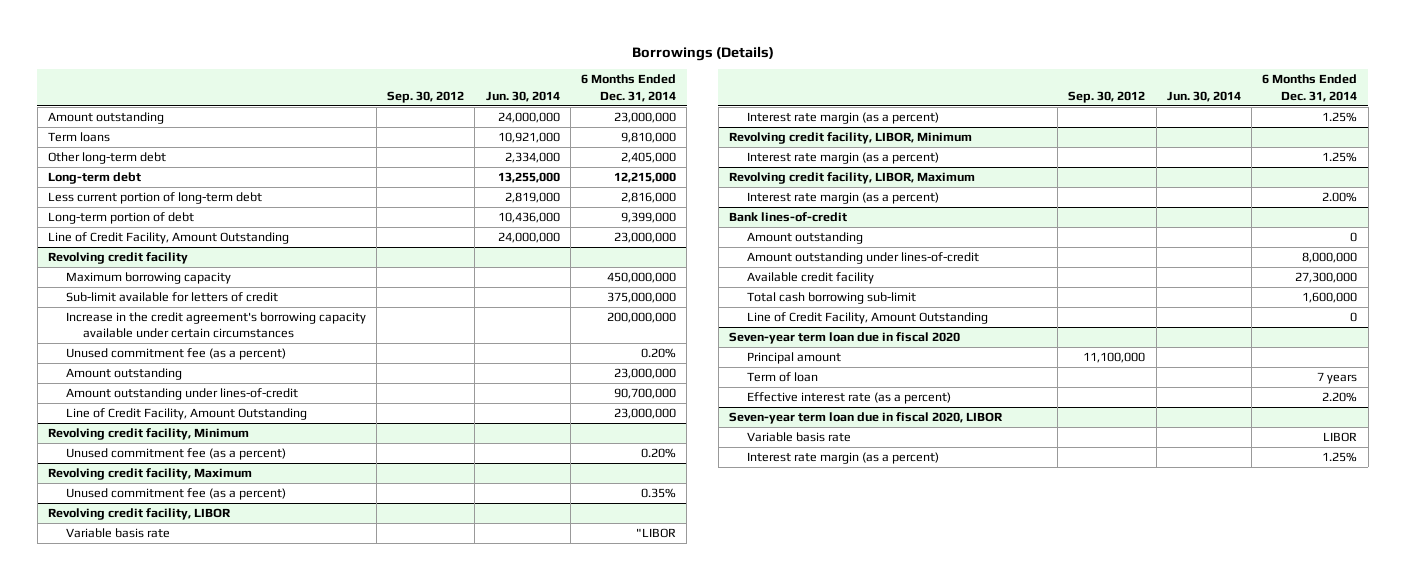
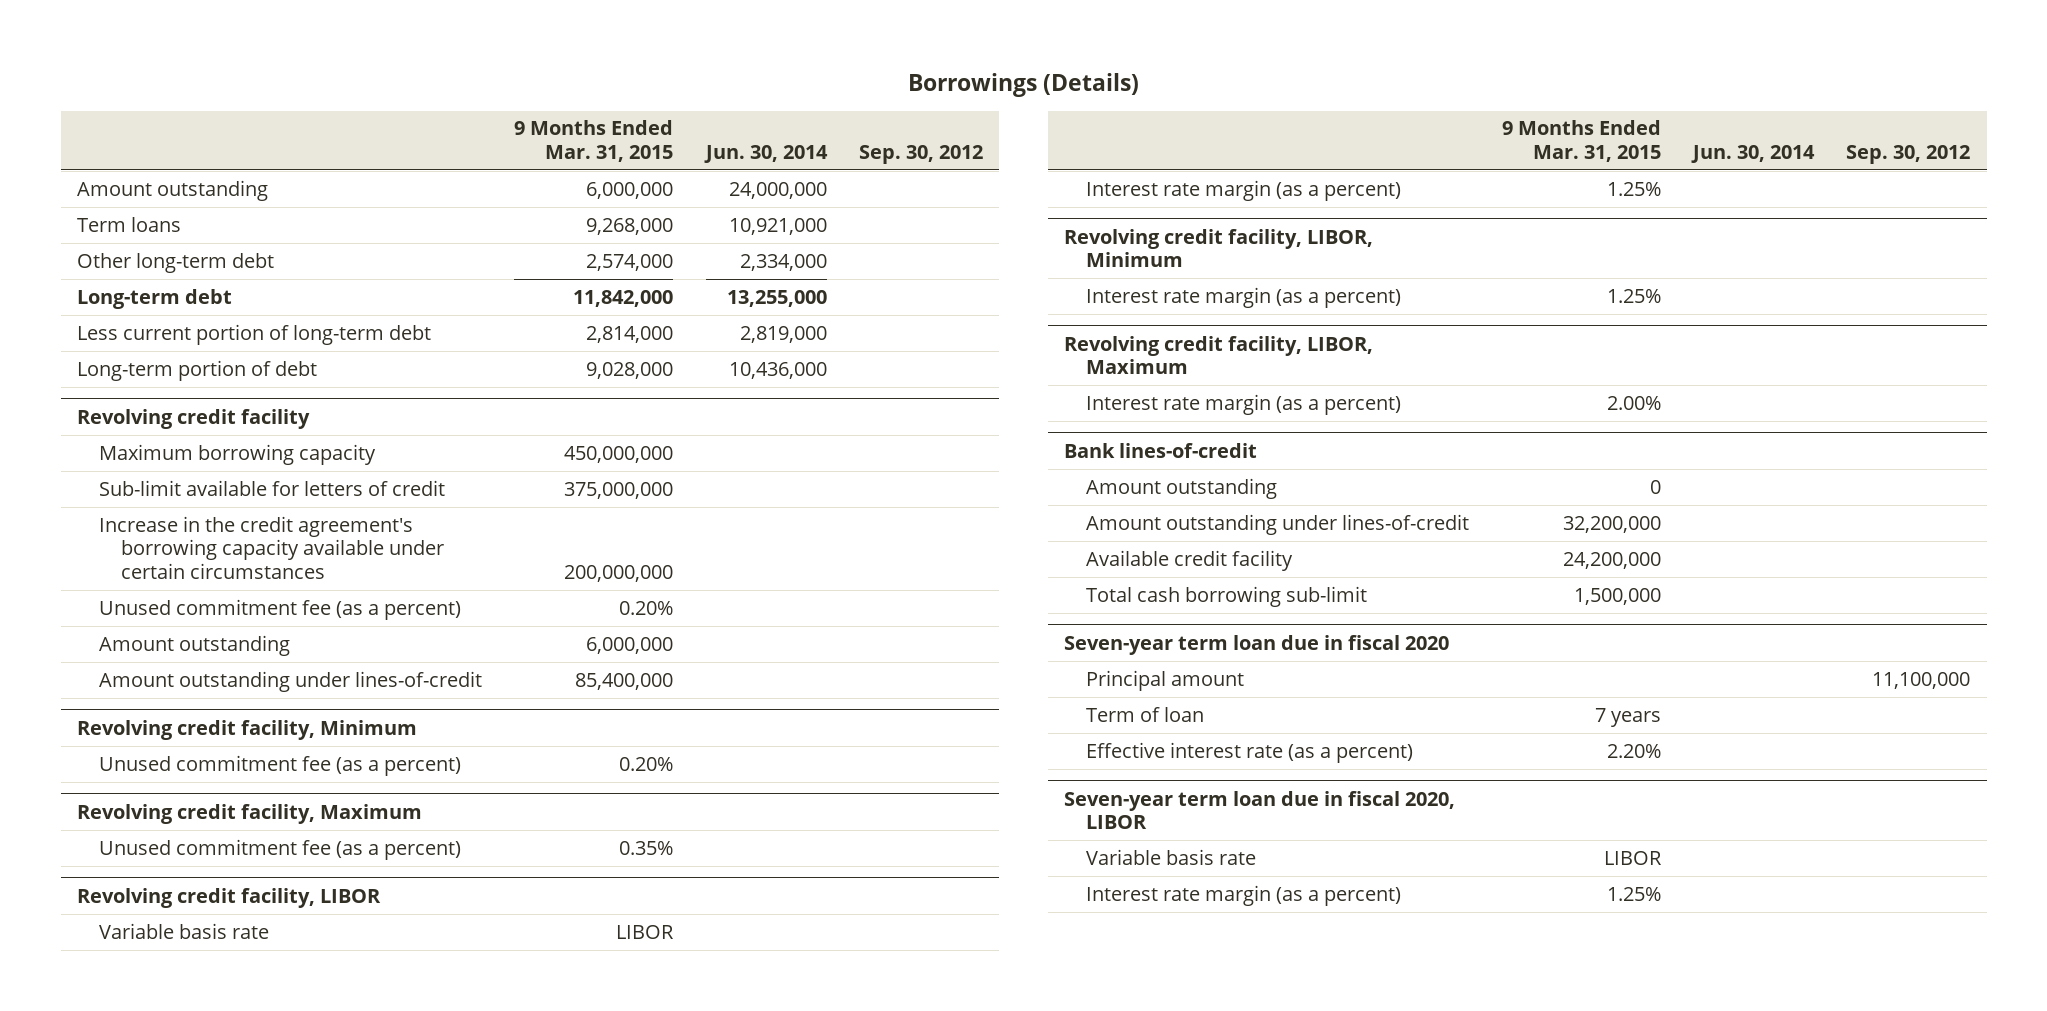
[581,74,677,102] 6 Months Ended Dec. 31, 2014 -> none
none -> [514,120,674,162] 9 Months Ended Mar. 31, 2015
[47,232,289,245] Line of Credit Facility, Amount Outstanding -> none
[65,408,307,421] Line of Credit Facility, Amount Outstanding -> none
[746,312,988,325] Line of Credit Facility, Amount Outstanding -> none

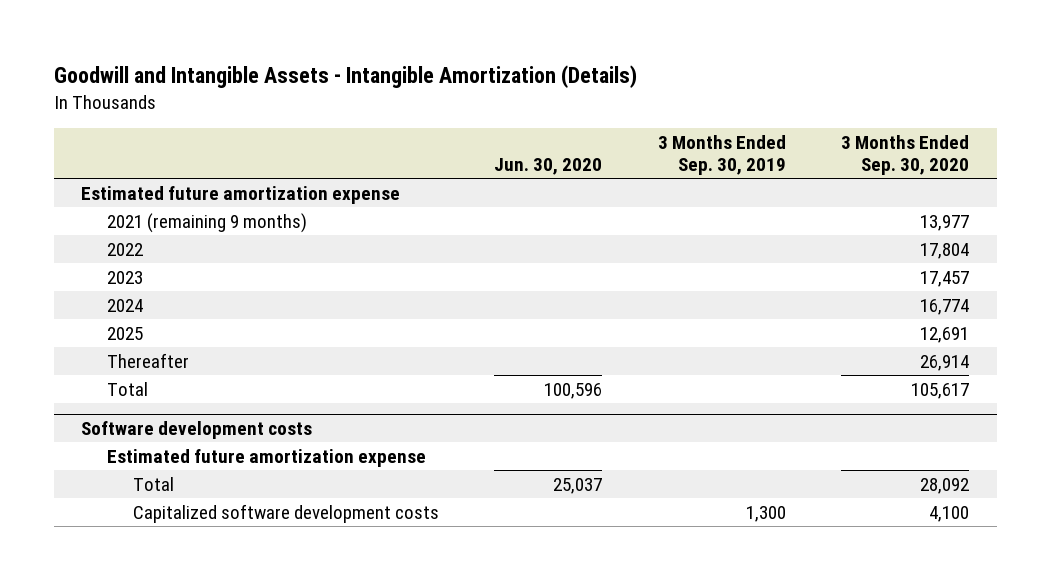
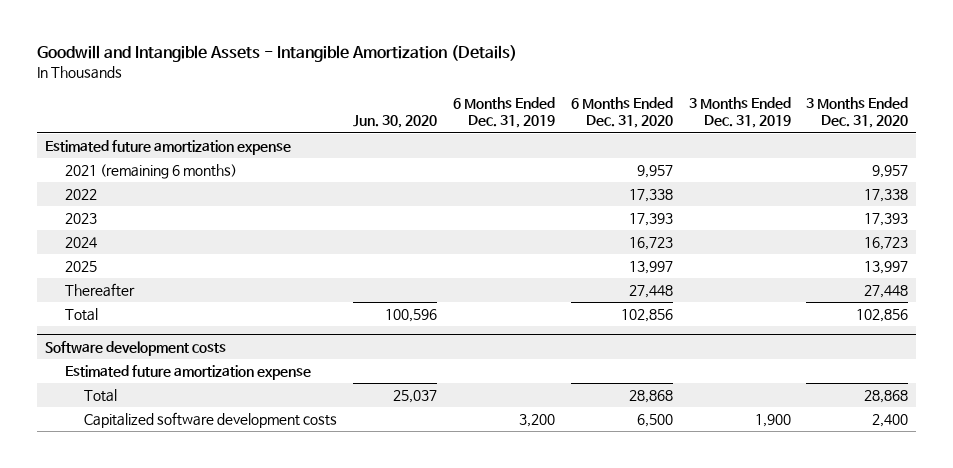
[657,134,786,176] 3 Months Ended Sep. 30, 2019 -> none
[841,134,970,176] 3 Months Ended Sep. 30, 2020 -> none
none -> [452,97,555,129] 6 Months Ended Dec. 31, 2019
none -> [570,97,673,129] 6 Months Ended Dec. 31, 2020
none -> [688,97,791,129] 3 Months Ended Dec. 31, 2019
none -> [806,97,909,129] 3 Months Ended Dec. 31, 2020
[107,212,308,233] 2021 (remaining 9 months) -> [64,164,237,180] 2021 (remaining 6 months)

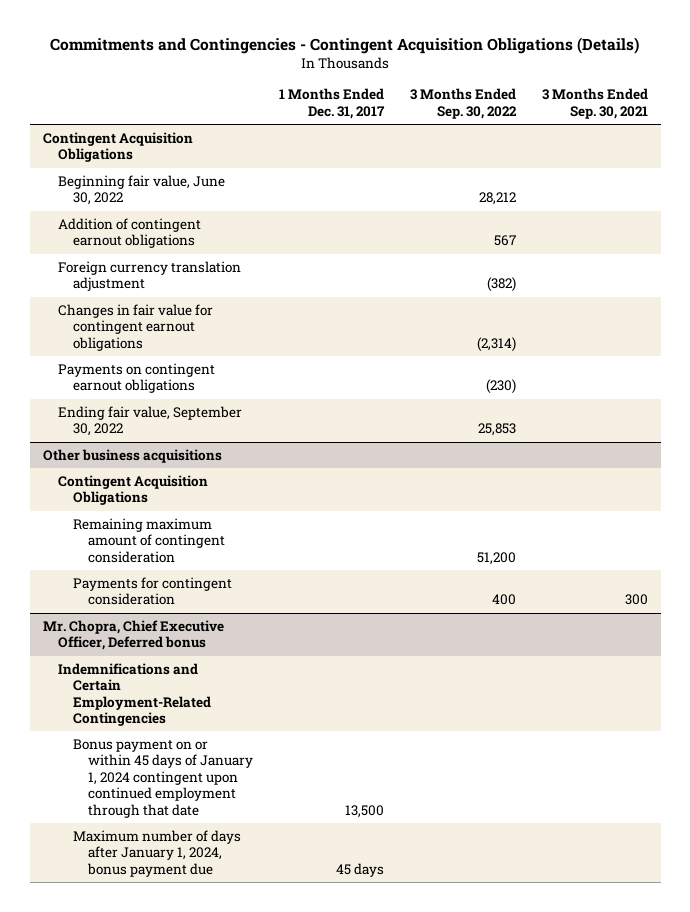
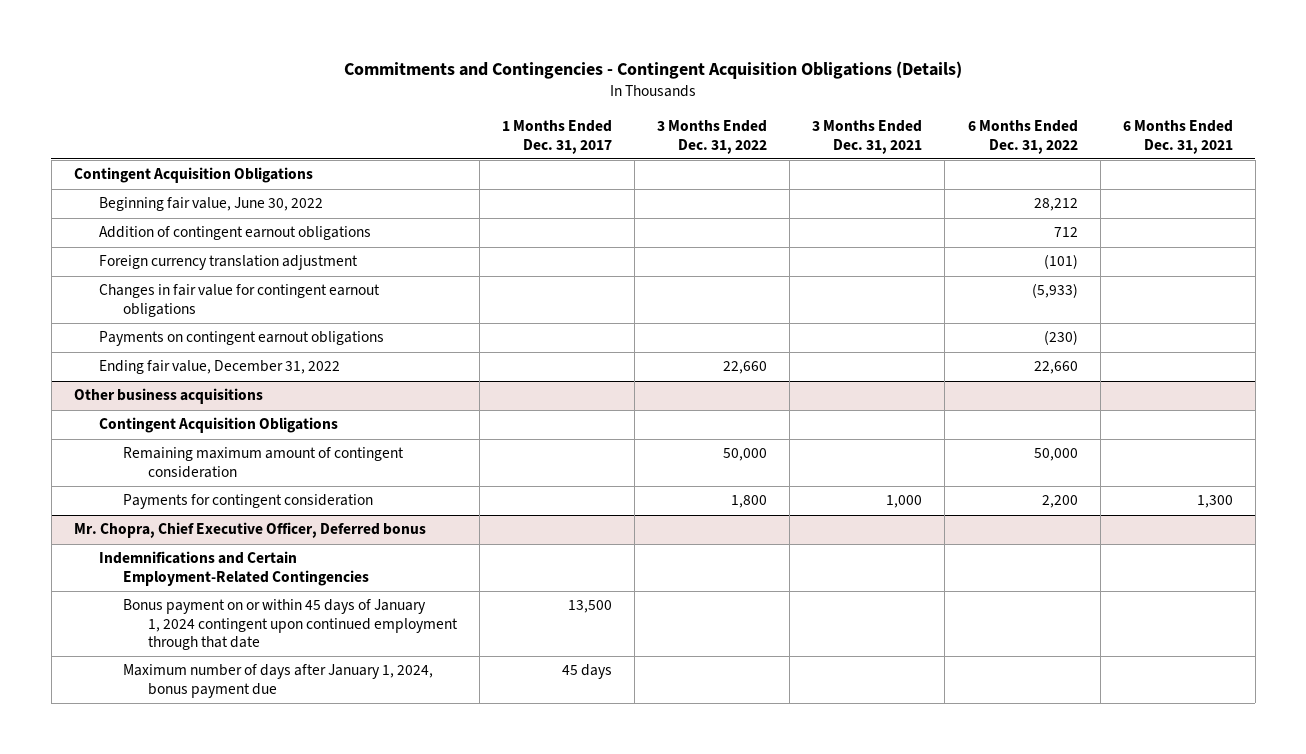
[409,88,517,119] 3 Months Ended Sep. 30, 2022 -> none
[541,88,648,119] 3 Months Ended Sep. 30, 2021 -> none
none -> [657,120,768,154] 3 Months Ended Dec. 31, 2022
none -> [812,120,923,154] 3 Months Ended Dec. 31, 2021
none -> [967,120,1078,154] 6 Months Ended Dec. 31, 2022
none -> [1122,120,1233,154] 6 Months Ended Dec. 31, 2021
[57,405,242,437] Ending fair value, September 30, 2022 -> [98,360,340,375] Ending fair value, December 31, 2022

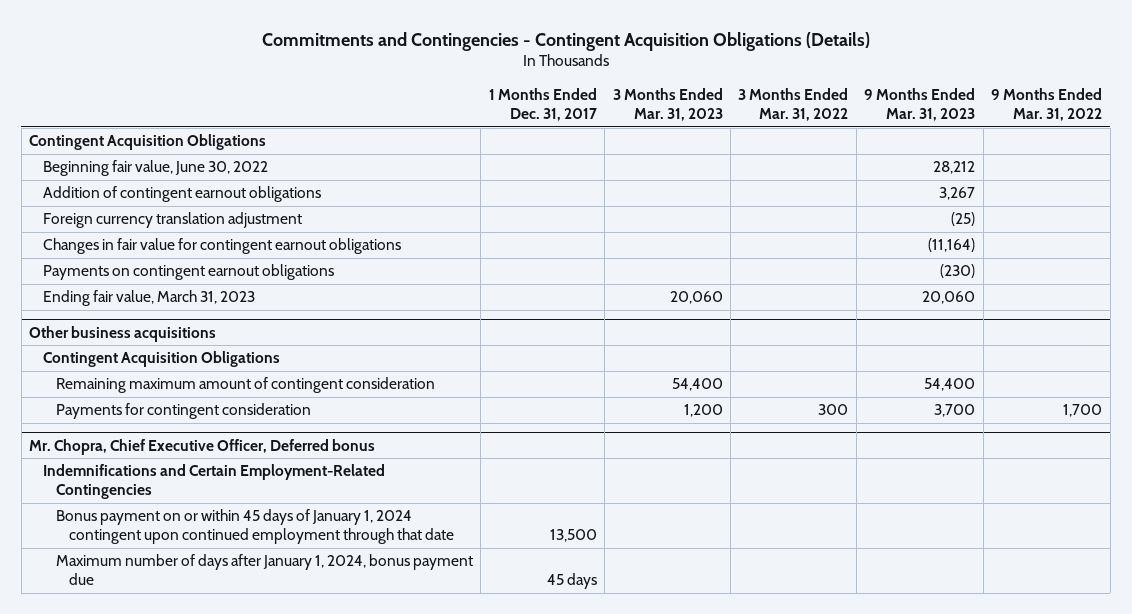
[657,120,768,154] 3 Months Ended Dec. 31, 2022 -> none
[812,120,923,154] 3 Months Ended Dec. 31, 2021 -> none
[967,120,1078,154] 6 Months Ended Dec. 31, 2022 -> none
[1122,120,1233,154] 6 Months Ended Dec. 31, 2021 -> none
none -> [612,88,723,122] 3 Months Ended Mar. 31, 2023
none -> [738,88,849,122] 3 Months Ended Mar. 31, 2022
none -> [864,88,976,122] 9 Months Ended Mar. 31, 2023
none -> [991,88,1103,122] 9 Months Ended Mar. 31, 2022
[98,360,340,375] Ending fair value, December 31, 2022 -> [42,290,255,307] Ending fair value, March 31, 2023

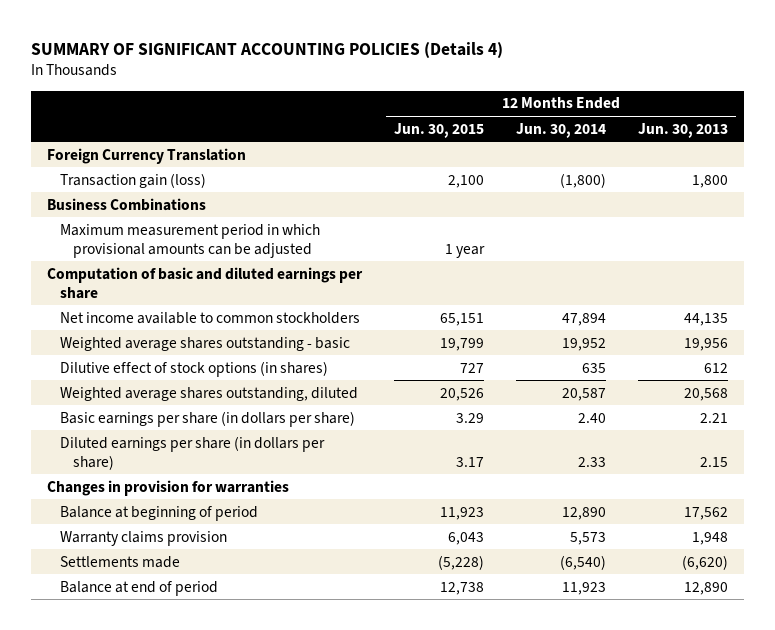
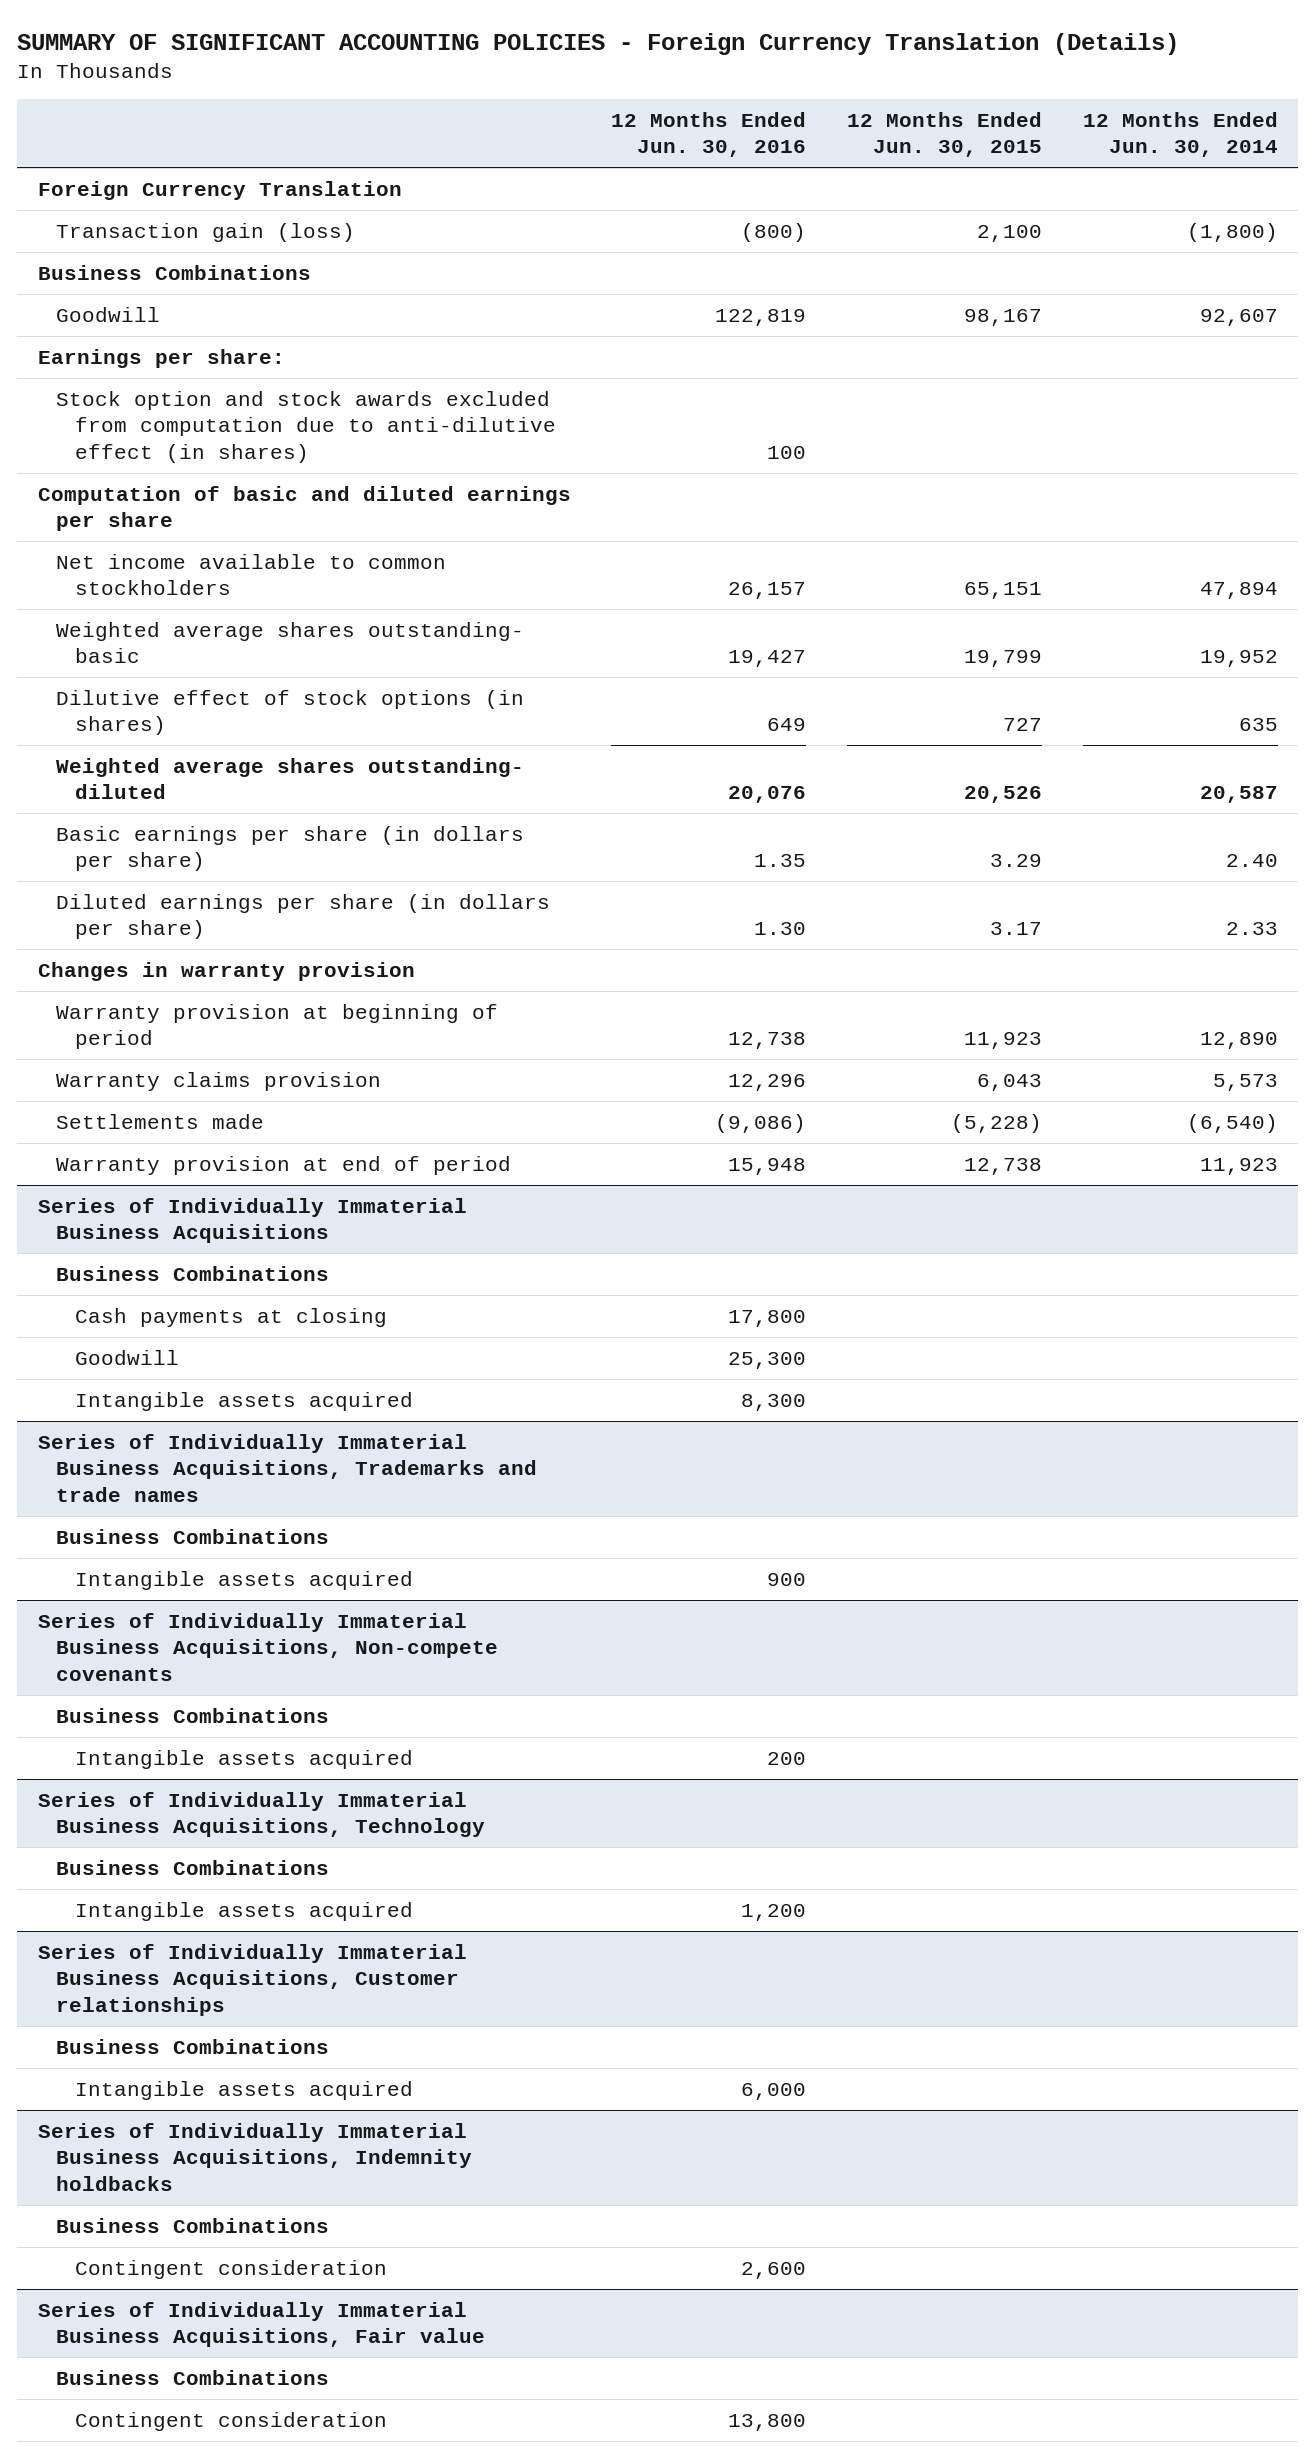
[30,41,503,58] SUMMARY OF SIGNIFICANT ACCOUNTING POLICIES (Details 4) -> [17,32,1180,55] SUMMARY OF SIGNIFICANT ACCOUNTING POLICIES - Foreign Currency Translation (Details)
[638,122,729,138] Jun. 30, 2013 -> none
none -> [611,111,807,158] 12 Months Ended Jun. 30, 2016
[60,223,321,258] Maximum measurement period in which provisional amounts can be adjusted -> none
none -> [56,306,161,322] Goodwill
none -> [37,348,285,368] Earnings per share:
none -> [56,390,556,463] Stock option and stock awards excluded from computation due to anti-dilutive effect (in shares)
[60,336,351,351] Weighted average shares outstanding - basic -> [56,621,525,664] Weighted average shares outstanding- basic
[60,386,359,401] Weighted average shares outstanding, diluted -> [56,757,525,800] Weighted average shares outstanding- diluted
[46,479,289,496] Changes in provision for warranties -> [37,961,415,981] Changes in warranty provision
[60,505,259,521] Balance at beginning of period -> [56,1003,499,1050] Warranty provision at beginning of period
[60,580,219,596] Balance at end of period -> [56,1155,512,1175] Warranty provision at end of period
none -> [37,1197,467,1244] Series of Individually Immaterial Business Acquisitions
none -> [56,1265,330,1281] Business Combinations
none -> [74,1307,387,1327] Cash payments at closing
none -> [74,1349,179,1365] Goodwill
none -> [74,1391,413,1411] Intangible assets acquired
none -> [37,1433,538,1502] Series of Individually Immaterial Business Acquisitions, Trademarks and trade names
none -> [56,1528,330,1544] Business Combinations
none -> [74,1570,413,1590] Intangible assets acquired
none -> [37,1612,499,1681] Series of Individually Immaterial Business Acquisitions, Non-compete covenants
none -> [56,1707,330,1723] Business Combinations
none -> [74,1749,413,1769] Intangible assets acquired
none -> [37,1791,486,1838] Series of Individually Immaterial Business Acquisitions, Technology
none -> [56,1859,330,1875] Business Combinations
none -> [74,1901,413,1921] Intangible assets acquired
none -> [37,1943,467,2016] Series of Individually Immaterial Business Acquisitions, Customer relationships
none -> [56,2038,330,2054] Business Combinations
none -> [74,2080,413,2100] Intangible assets acquired
none -> [37,2122,473,2191] Series of Individually Immaterial Business Acquisitions, Indemnity holdbacks
none -> [56,2217,330,2233] Business Combinations
none -> [74,2259,387,2279] Contingent consideration
none -> [37,2301,486,2348] Series of Individually Immaterial Business Acquisitions, Fair value
none -> [56,2369,330,2385] Business Combinations
none -> [74,2411,387,2431] Contingent consideration

